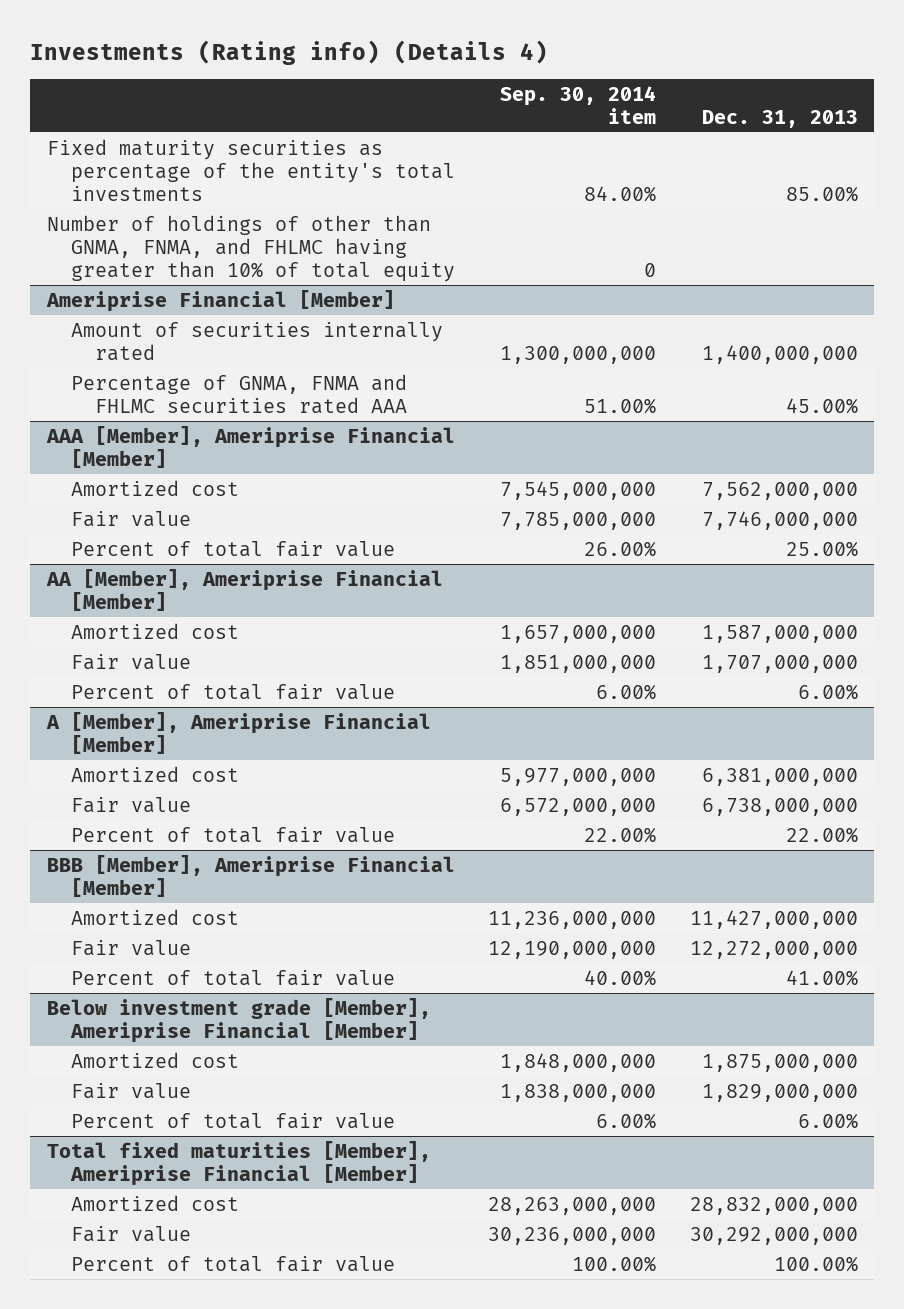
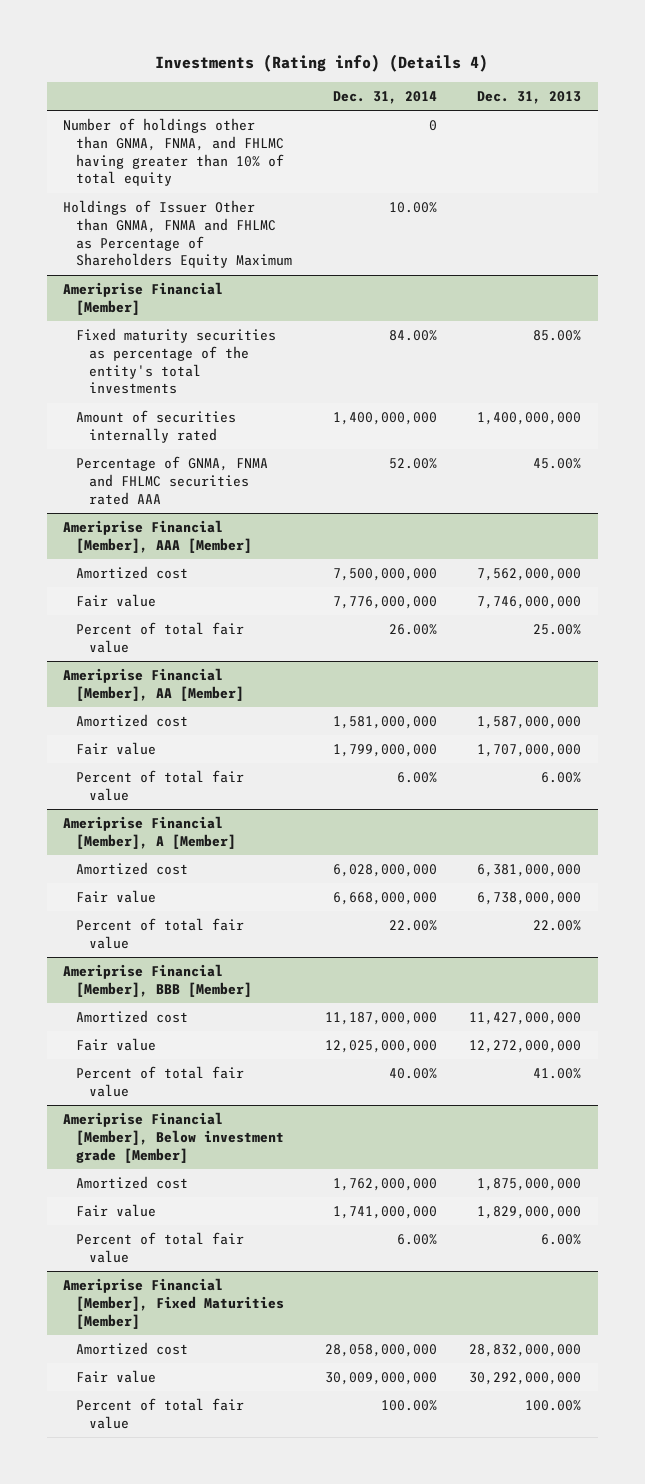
[500,85,657,124] Sep. 30, 2014 item -> none
none -> [332,90,437,104] Dec. 31, 2014
[46,138,455,202] Fixed maturity securities as percentage of the entity's total investments -> none
[46,214,455,283] Number of holdings of other than GNMA, FNMA, and FHLMC having greater than 10% of total equity -> [63,117,284,187] Number of holdings other than GNMA, FNMA, and FHLMC having greater than 10% of total equity
none -> [63,199,292,269] Holdings of Issuer Other than GNMA, FNMA and FHLMC as Percentage of Shareholders Equity Maximum
none -> [75,327,276,395] Fixed maturity securities as percentage of the entity's total investments
[45,425,455,468] AAA [Member], Ameriprise Financial [Member] -> [63,519,252,553] Ameriprise Financial [Member], AAA [Member]
[45,568,443,611] AA [Member], Ameriprise Financial [Member] -> [63,667,244,701] Ameriprise Financial [Member], AA [Member]
[45,711,431,754] A [Member], Ameriprise Financial [Member] -> [63,815,236,849] Ameriprise Financial [Member], A [Member]
[46,854,455,897] BBB [Member], Ameriprise Financial [Member] -> [63,963,252,997] Ameriprise Financial [Member], BBB [Member]
[46,997,431,1043] Below investment grade [Member], Ameriprise Financial [Member] -> [63,1111,284,1163] Ameriprise Financial [Member], Below investment grade [Member]
[46,1140,431,1186] Total fixed maturities [Member], Ameriprise Financial [Member] -> [63,1277,284,1329] Ameriprise Financial [Member], Fixed Maturities [Member]

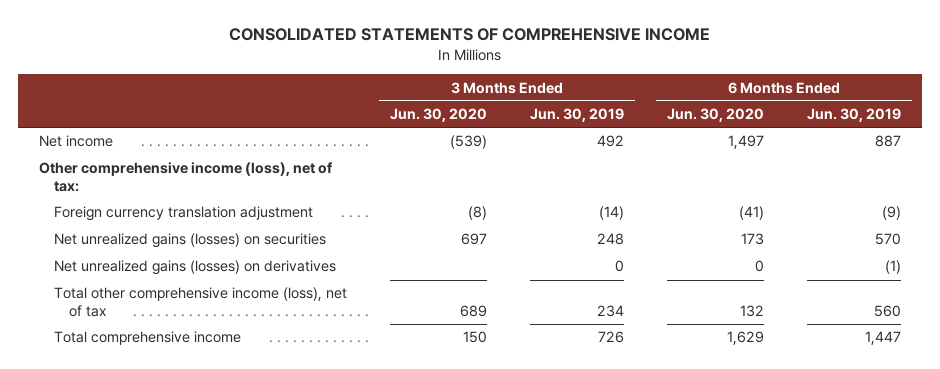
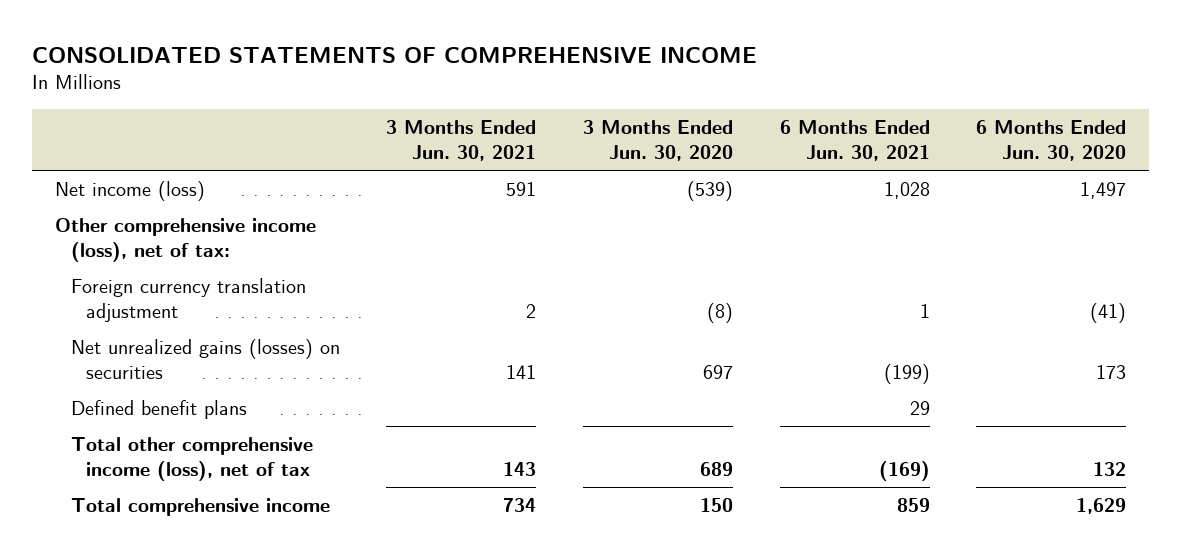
[529,108,624,123] Jun. 30, 2019 -> none
[806,108,901,123] Jun. 30, 2019 -> none
none -> [386,119,537,162] 3 Months Ended Jun. 30, 2021
none -> [779,119,930,162] 6 Months Ended Jun. 30, 2021
[39,135,114,148] Net income -> [55,180,206,201] Net income (loss)
[54,260,337,276] Net unrealized gains (losses) on derivatives -> none
none -> [70,399,247,419] Defined benefit plans

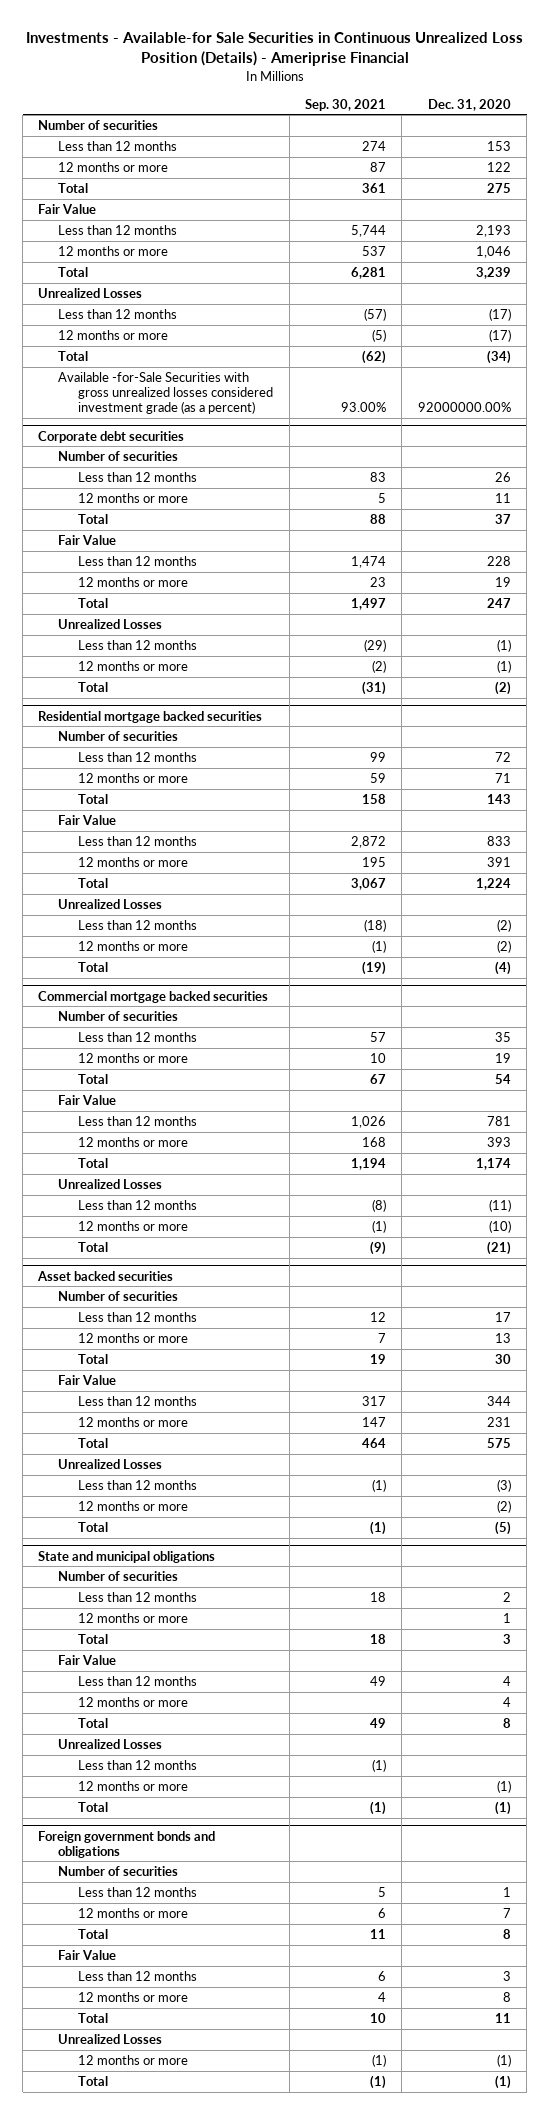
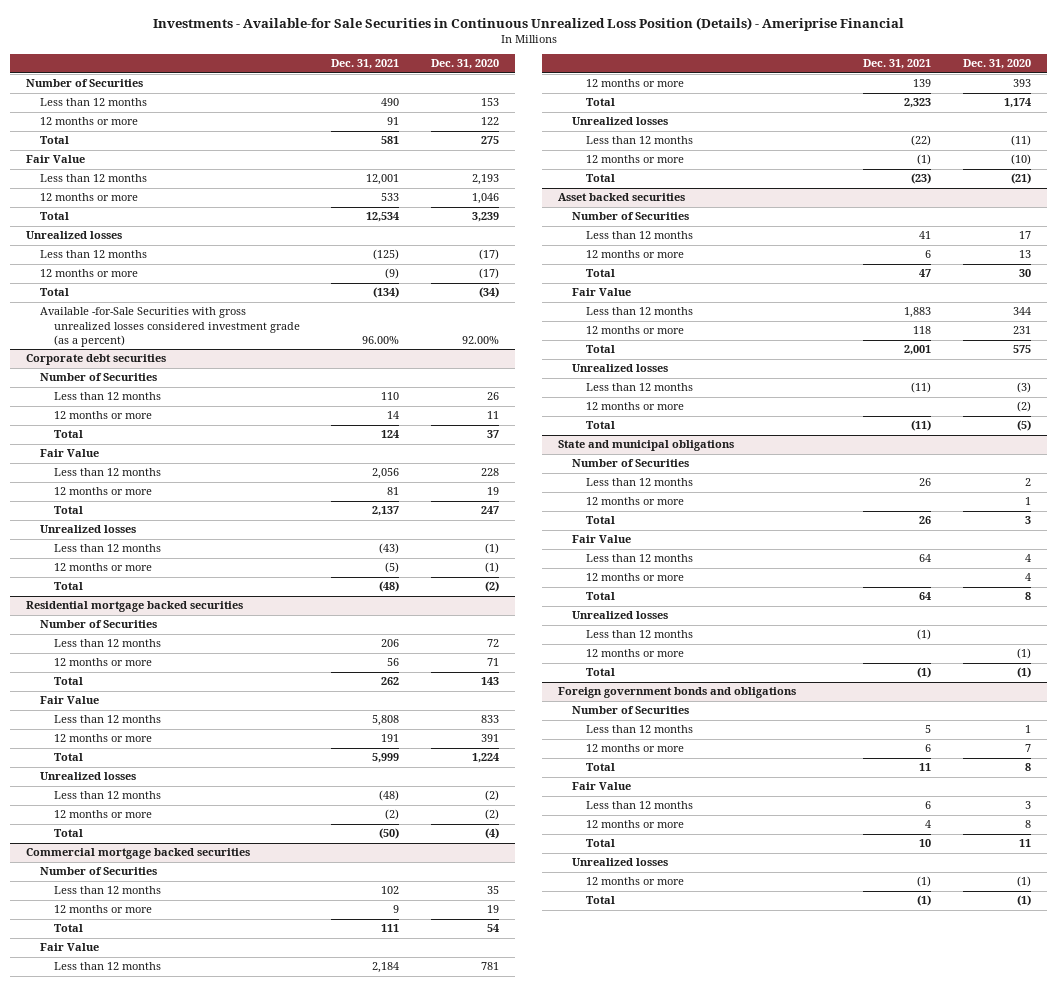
[305,98,387,111] Sep. 30, 2021 -> none
none -> [331,59,400,70] Dec. 31, 2021
[38,119,159,130] Number of securities -> [26,79,144,88] Number of Securities
[38,287,143,298] Unrealized Losses -> [26,231,123,240] Unrealized losses
[417,402,511,413] 92000000.00% -> [461,335,499,344] 92.00%
[58,450,179,461] Number of securities -> [39,373,157,382] Number of Securities
[58,618,163,629] Unrealized Losses -> [39,525,136,534] Unrealized losses
[58,730,179,741] Number of securities -> [39,620,157,629] Number of Securities
[58,898,163,909] Unrealized Losses -> [39,772,136,781] Unrealized losses
[58,1010,179,1021] Number of securities -> [39,867,157,876] Number of Securities
[58,1178,163,1189] Unrealized Losses -> [571,117,668,126] Unrealized losses
[58,1290,179,1301] Number of securities -> [571,212,689,221] Number of Securities
[58,1458,163,1469] Unrealized Losses -> [571,364,668,373] Unrealized losses
[58,1570,179,1581] Number of securities -> [571,459,689,468] Number of Securities
[58,1738,163,1749] Unrealized Losses -> [571,611,668,620] Unrealized losses
[58,1865,179,1876] Number of securities -> [571,706,689,715] Number of Securities
[58,2033,163,2044] Unrealized Losses -> [571,858,668,867] Unrealized losses

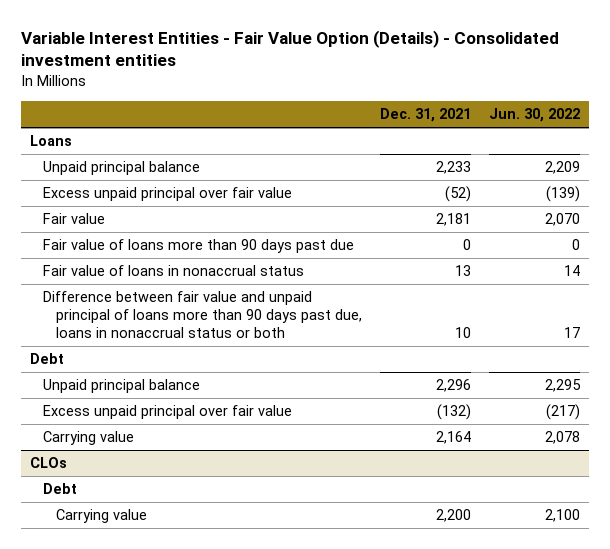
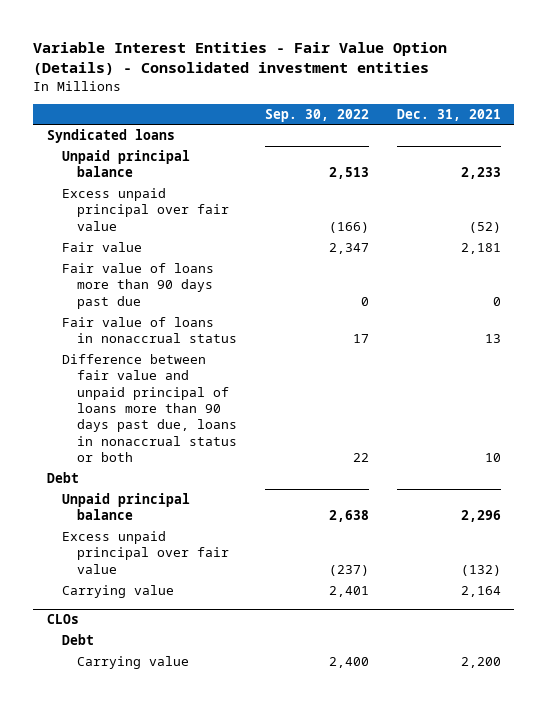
[489,108,581,123] Jun. 30, 2022 -> none
none -> [264,108,369,122] Sep. 30, 2022
[29,135,72,147] Loans -> [46,129,175,144] Syndicated loans

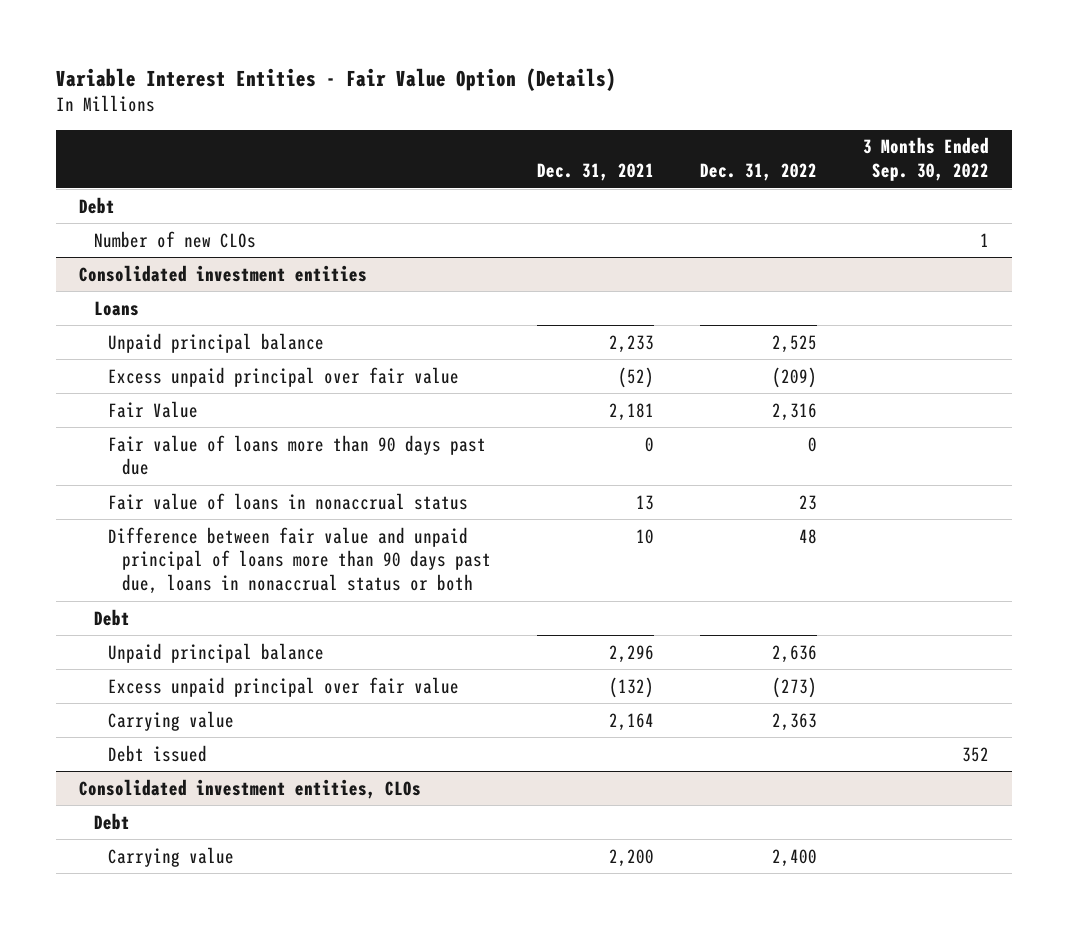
[32,41,447,75] Variable Interest Entities - Fair Value Option (Details) - Consolidated investment entities -> [56,67,617,91] Variable Interest Entities - Fair Value Option (Details)
[264,108,369,122] Sep. 30, 2022 -> none
none -> [699,163,817,182] Dec. 31, 2022
none -> [862,137,989,182] 3 Months Ended Sep. 30, 2022
none -> [79,196,116,214] Debt
none -> [93,230,256,248] Number of new CLOs
none -> [79,264,368,282] Consolidated investment entities
[46,129,175,144] Syndicated loans -> [93,300,139,316] Loans
[61,242,142,253] Fair value -> [107,400,198,418] Fair Value
[46,614,79,625] CLOs -> none
none -> [107,744,207,762] Debt issued
none -> [79,778,422,799] Consolidated investment entities, CLOs

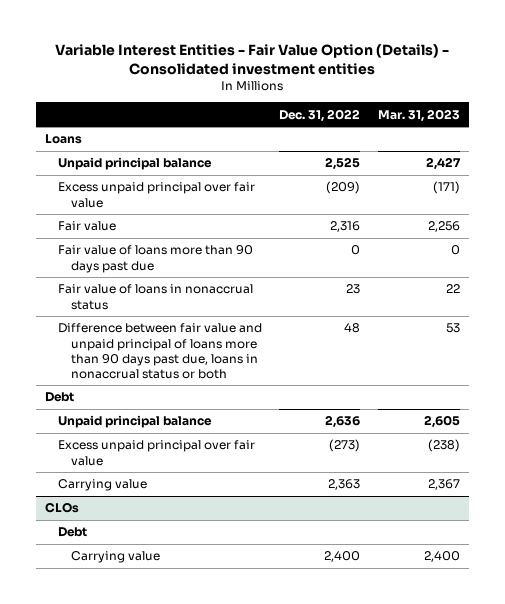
[56,67,617,91] Variable Interest Entities - Fair Value Option (Details) -> [55,43,450,75] Variable Interest Entities - Fair Value Option (Details) - Consolidated investment entities
[537,163,655,182] Dec. 31, 2021 -> none
[862,137,989,182] 3 Months Ended Sep. 30, 2022 -> none
none -> [377,108,460,122] Mar. 31, 2023
[79,196,116,214] Debt -> none
[93,230,256,248] Number of new CLOs -> none
[79,264,368,282] Consolidated investment entities -> none
[107,400,198,418] Fair Value -> [57,221,116,232] Fair value
[107,744,207,762] Debt issued -> none
[79,778,422,799] Consolidated investment entities, CLOs -> none
none -> [44,502,79,514] CLOs

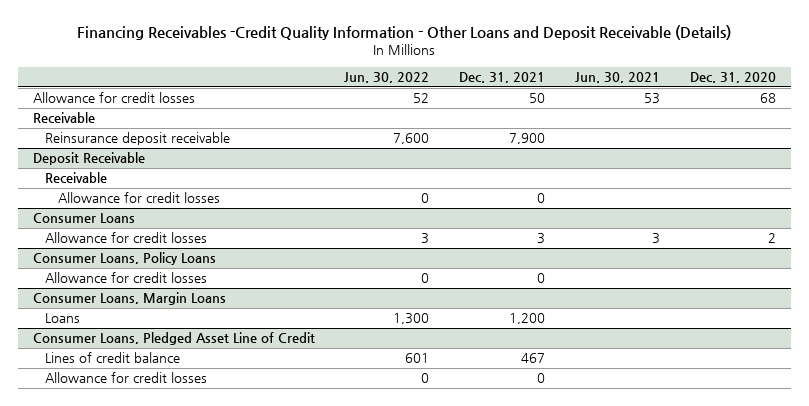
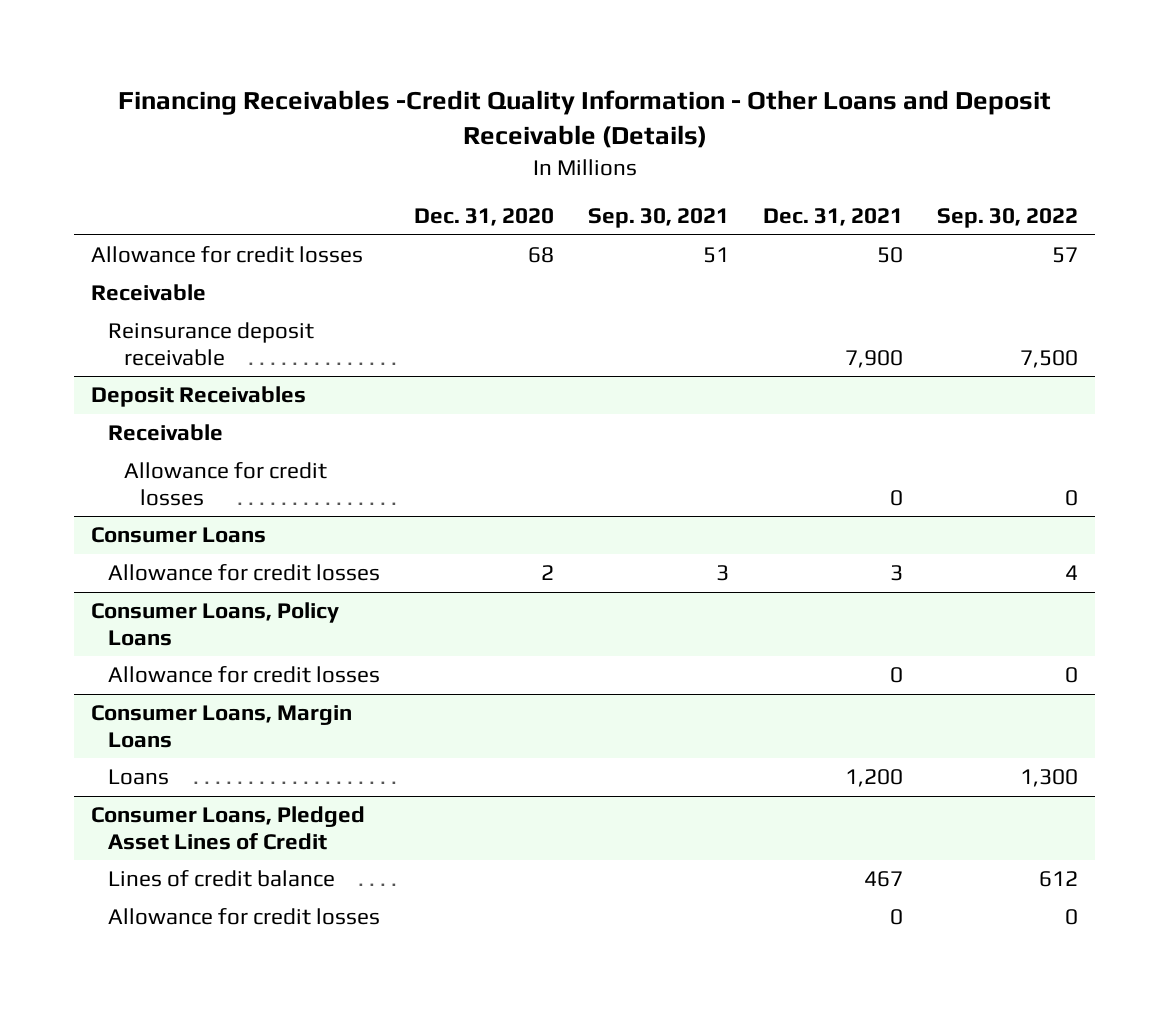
[344,72,430,84] Jun. 30, 2022 -> none
[575,72,661,84] Jun. 30, 2021 -> none
none -> [587,208,729,229] Sep. 30, 2021
none -> [937,208,1079,229] Sep. 30, 2022
[32,152,145,166] Deposit Receivable -> [91,386,307,408] Deposit Receivables
[32,332,315,346] Consumer Loans, Pledged Asset Line of Credit -> [91,806,366,850] Consumer Loans, Pledged Asset Lines of Credit

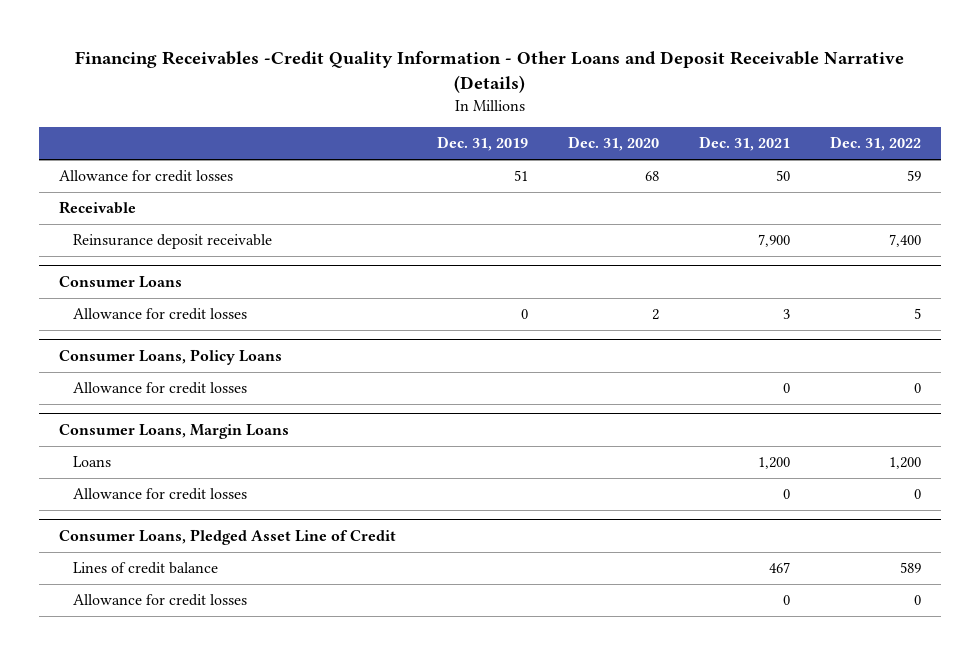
[117,90,1051,149] Financing Receivables -Credit Quality Information - Other Loans and Deposit Receivable (Details) -> [75,51,905,94] Financing Receivables -Credit Quality Information - Other Loans and Deposit Receivable Narrative (Details)
[587,208,729,229] Sep. 30, 2021 -> none
[937,208,1079,229] Sep. 30, 2022 -> none
none -> [436,136,528,152] Dec. 31, 2019
none -> [830,136,922,152] Dec. 31, 2022
[91,386,307,408] Deposit Receivables -> none
[107,424,223,442] Receivable -> none
[123,462,327,506] Allowance for credit losses -> none
none -> [72,488,247,501] Allowance for credit losses
[91,806,366,850] Consumer Loans, Pledged Asset Lines of Credit -> [59,529,397,546] Consumer Loans, Pledged Asset Line of Credit

